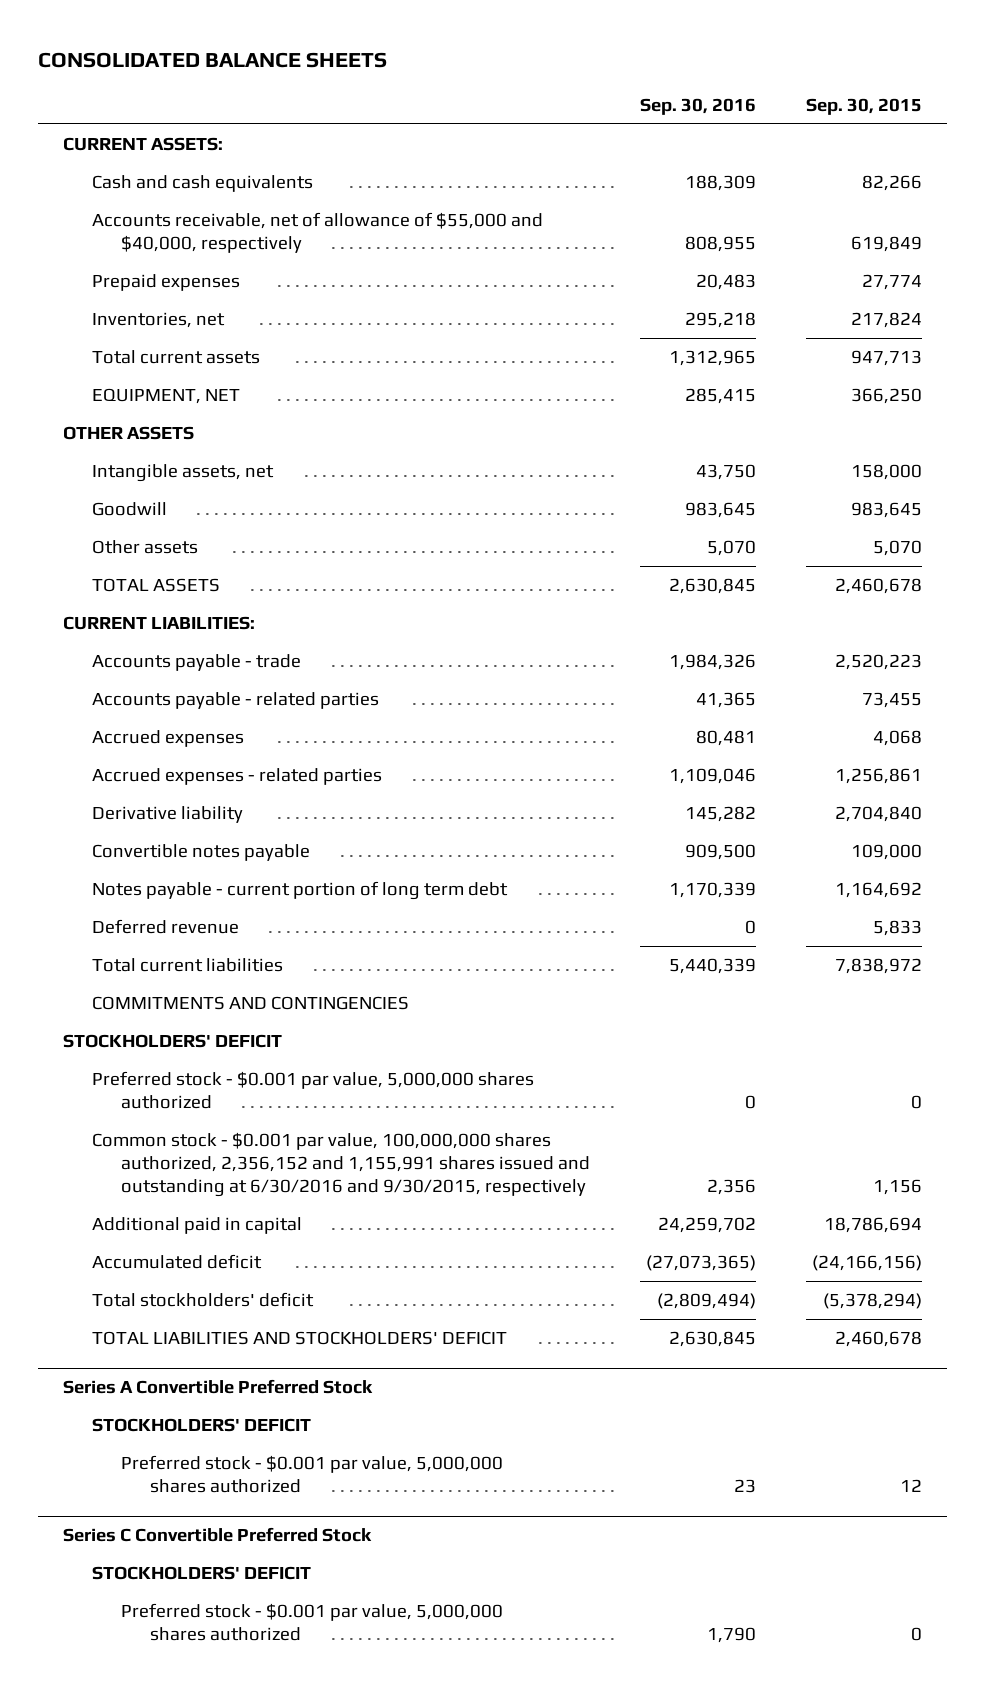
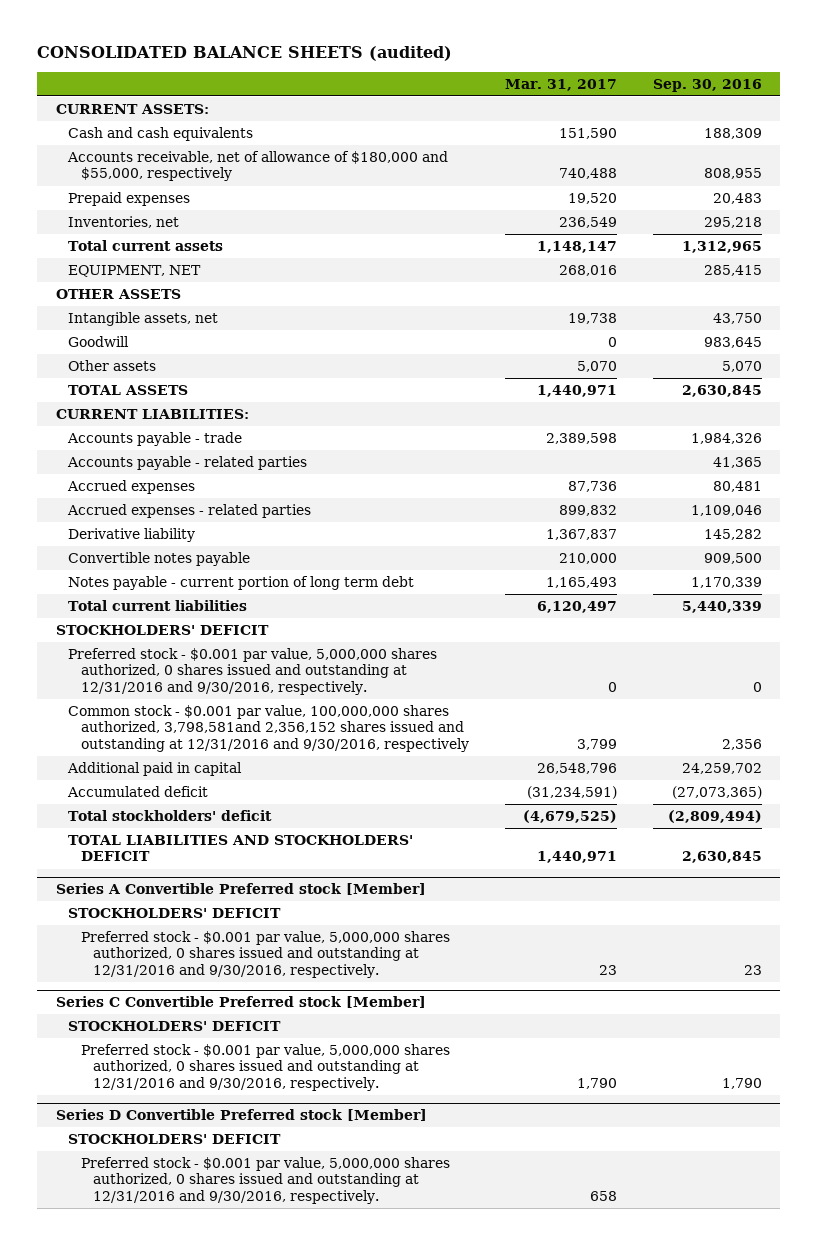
[38,52,388,69] CONSOLIDATED BALANCE SHEETS -> [37,46,453,62] CONSOLIDATED BALANCE SHEETS (audited)
[805,97,922,115] Sep. 30, 2015 -> none
none -> [504,78,617,91] Mar. 31, 2017
[92,211,544,253] Accounts receivable, net of allowance of $55,000 and $40,000, respectively -> [67,150,449,182] Accounts receivable, net of allowance of $180,000 and $55,000, respectively
[92,918,240,934] Deferred revenue -> none
[92,995,410,1010] COMMITMENTS AND CONTINGENCIES -> none
[92,1070,535,1109] Preferred stock - $0.001 par value, 5,000,000 shares authorized -> [68,647,438,696] Preferred stock - $0.001 par value, 5,000,000 shares authorized, 0 shares issued and outstanding at 12/31/2016 and 9/30/2016, respectively.
[92,1131,591,1197] Common stock - $0.001 par value, 100,000,000 shares authorized, 2,356,152 and 1,155,991 shares issued and outstanding at 6/30/2016 and 9/30/2015, respectively -> [68,704,469,753] Common stock - $0.001 par value, 100,000,000 shares authorized, 3,798,581and 2,356,152 shares issued and outstanding at 12/31/2016 and 9/30/2016, respectively
[63,1379,374,1395] Series A Convertible Preferred Stock -> [55,883,426,896] Series A Convertible Preferred stock [Member]
[121,1454,504,1493] Preferred stock - $0.001 par value, 5,000,000 shares authorized -> [80,930,450,979] Preferred stock - $0.001 par value, 5,000,000 shares authorized, 0 shares issued and outstanding at 12/31/2016 and 9/30/2016, respectively.
[63,1527,373,1543] Series C Convertible Preferred Stock -> [55,996,426,1009] Series C Convertible Preferred stock [Member]
[121,1602,504,1641] Preferred stock - $0.001 par value, 5,000,000 shares authorized -> [80,1043,450,1092] Preferred stock - $0.001 par value, 5,000,000 shares authorized, 0 shares issued and outstanding at 12/31/2016 and 9/30/2016, respectively.
none -> [55,1109,427,1122] Series D Convertible Preferred stock [Member]
none -> [68,1133,282,1144] STOCKHOLDERS' DEFICIT
none -> [80,1156,450,1205] Preferred stock - $0.001 par value, 5,000,000 shares authorized, 0 shares issued and outstanding at 12/31/2016 and 9/30/2016, respectively.

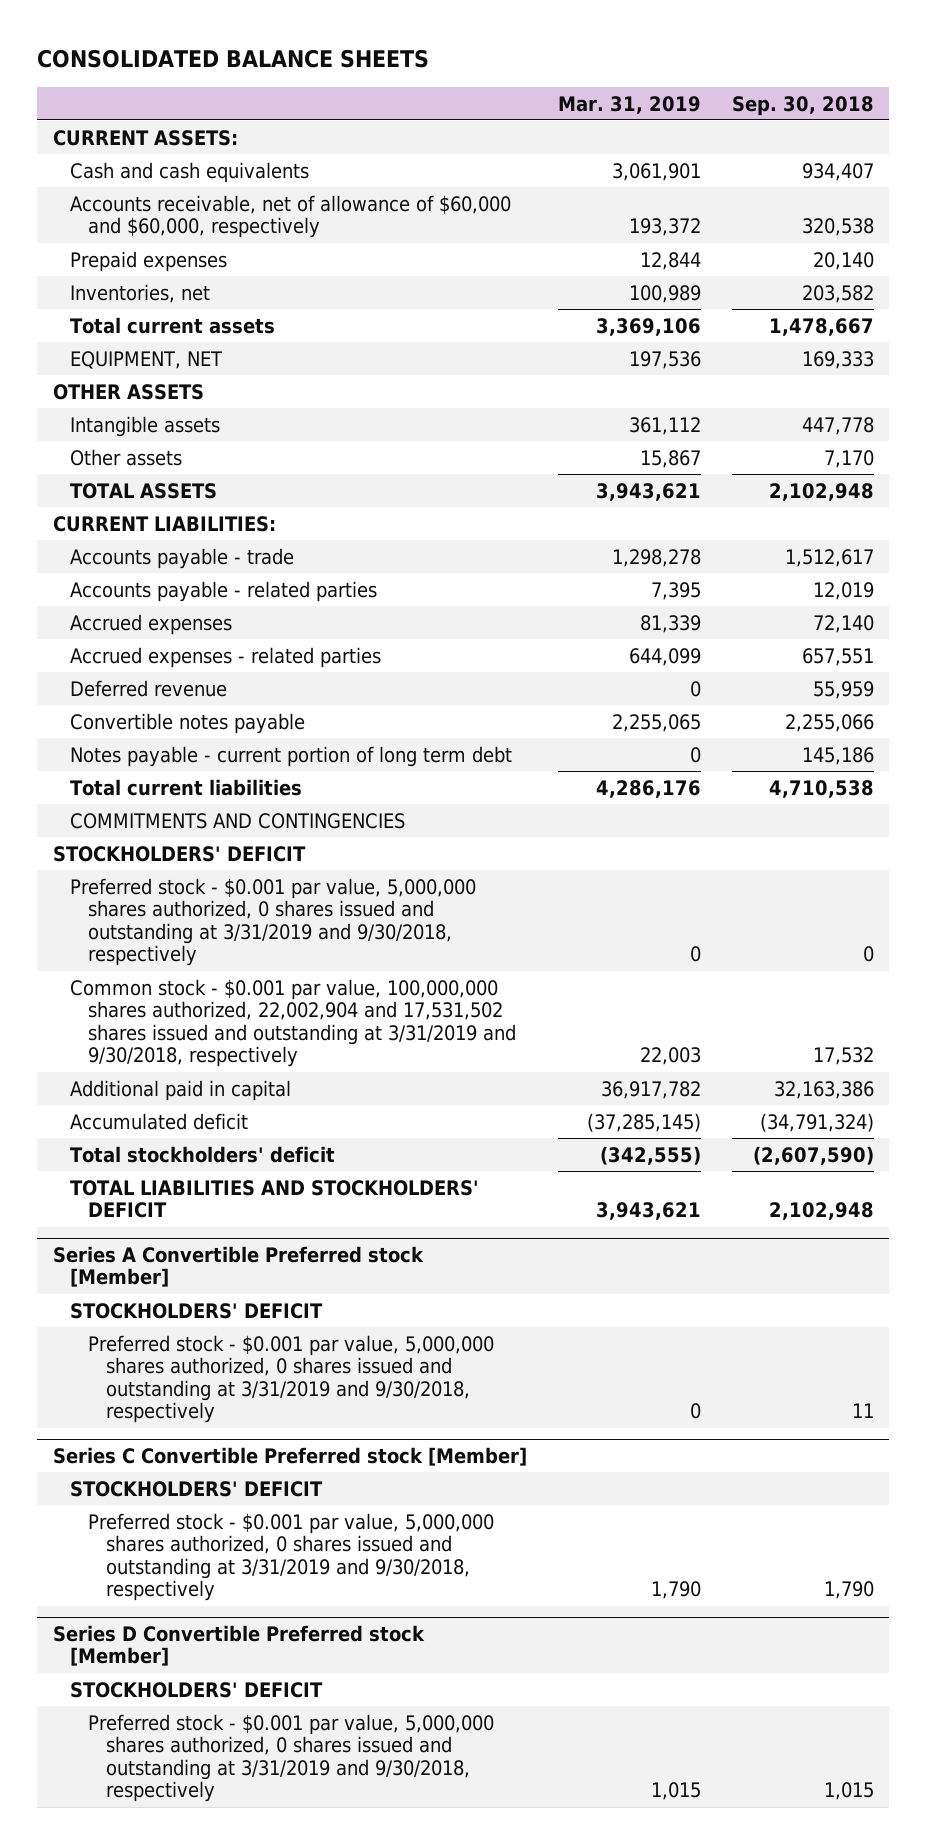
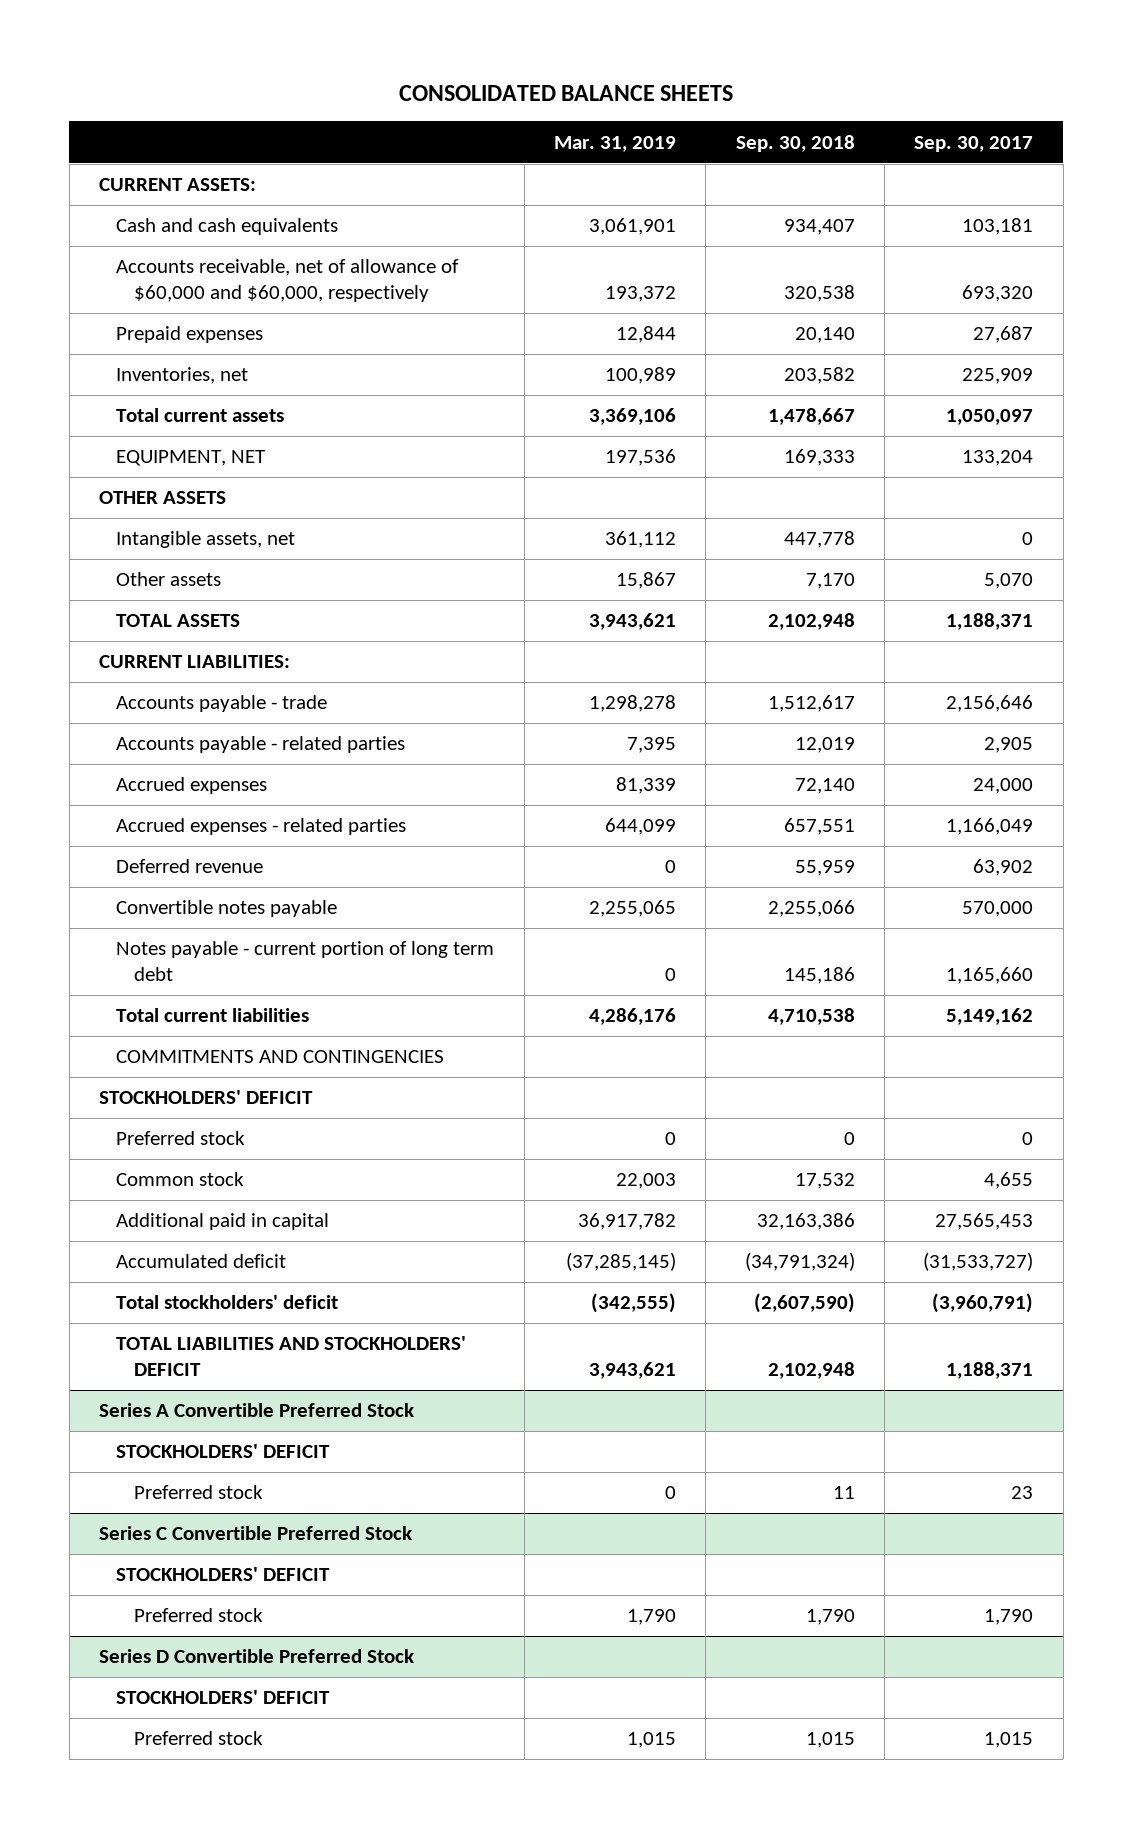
none -> [914,135,1034,152] Sep. 30, 2017
[70,415,221,437] Intangible assets -> [116,531,296,549] Intangible assets, net
[70,877,477,967] Preferred stock - $0.001 par value, 5,000,000 shares authorized, 0 shares issued and outstanding at 3/31/2019 and 9/30/2018, respectively -> [116,1131,246,1146] Preferred stock
[70,978,517,1068] Common stock - $0.001 par value, 100,000,000 shares authorized, 22,002,904 and 17,531,502 shares issued and outstanding at 3/31/2019 and 9/30/2018, respectively -> [116,1172,245,1187] Common stock
[52,1245,424,1288] Series A Convertible Preferred stock [Member] -> [98,1403,414,1418] Series A Convertible Preferred Stock
[88,1334,495,1424] Preferred stock - $0.001 par value, 5,000,000 shares authorized, 0 shares issued and outstanding at 3/31/2019 and 9/30/2018, respectively -> [134,1485,264,1500] Preferred stock
[52,1446,527,1466] Series C Convertible Preferred stock [Member] -> [98,1526,412,1541] Series C Convertible Preferred Stock
[88,1512,495,1602] Preferred stock - $0.001 par value, 5,000,000 shares authorized, 0 shares issued and outstanding at 3/31/2019 and 9/30/2018, respectively -> [134,1608,264,1623] Preferred stock
[52,1624,425,1667] Series D Convertible Preferred stock [Member] -> [98,1649,414,1664] Series D Convertible Preferred Stock
[88,1713,495,1803] Preferred stock - $0.001 par value, 5,000,000 shares authorized, 0 shares issued and outstanding at 3/31/2019 and 9/30/2018, respectively -> [134,1731,264,1746] Preferred stock

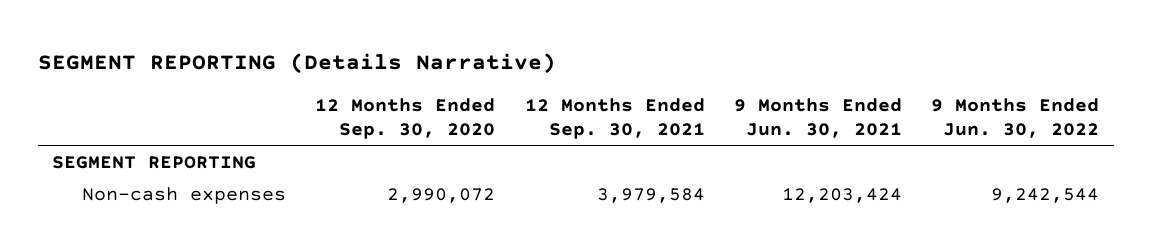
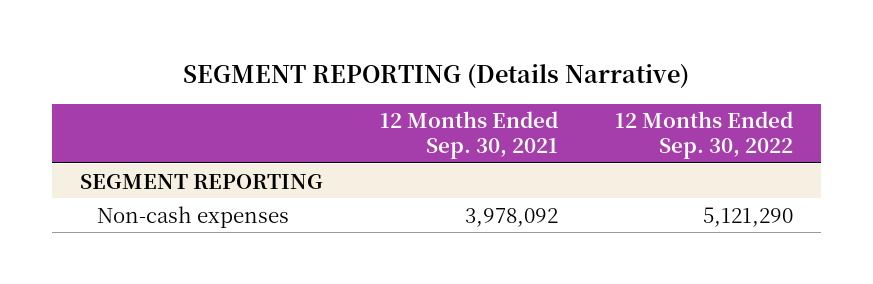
[315,98,496,140] 12 Months Ended Sep. 30, 2020 -> none
[733,98,902,139] 9 Months Ended Jun. 30, 2021 -> none
[931,98,1100,139] 9 Months Ended Jun. 30, 2022 -> none
none -> [614,111,793,159] 12 Months Ended Sep. 30, 2022
[596,188,705,204] 3,979,584 -> [464,207,558,227] 3,978,092

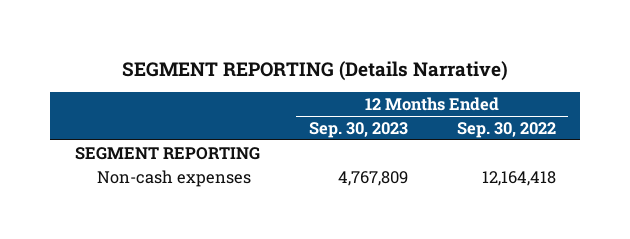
[379,111,558,159] 12 Months Ended Sep. 30, 2021 -> none
none -> [308,121,408,138] Sep. 30, 2023
[702,206,793,227] 5,121,290 -> [481,170,556,186] 12,164,418

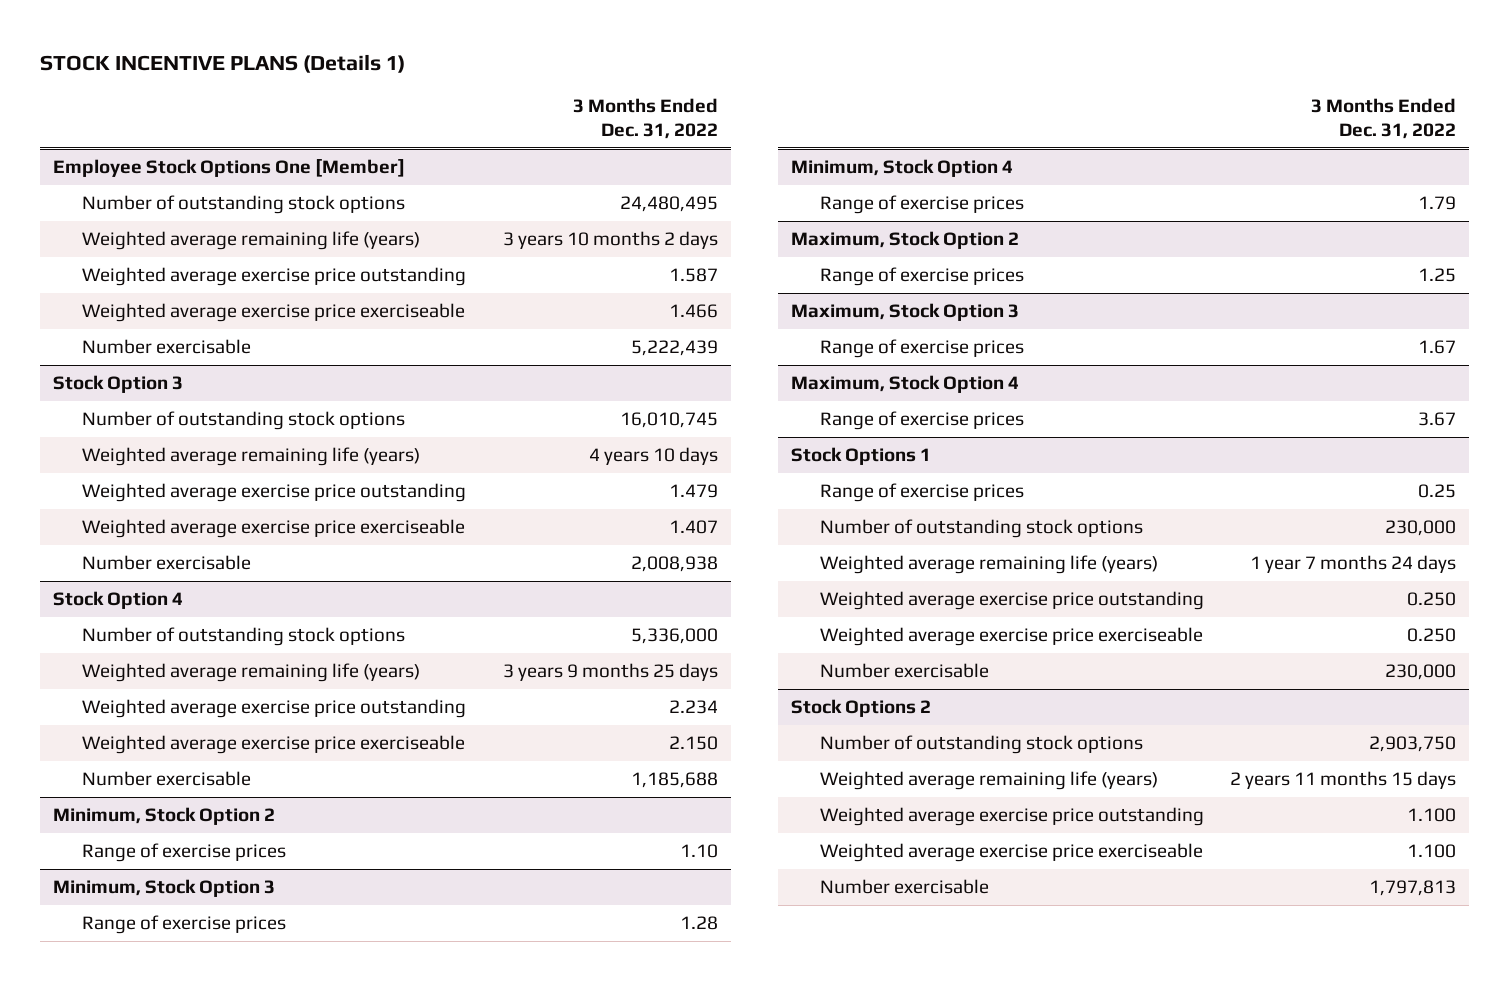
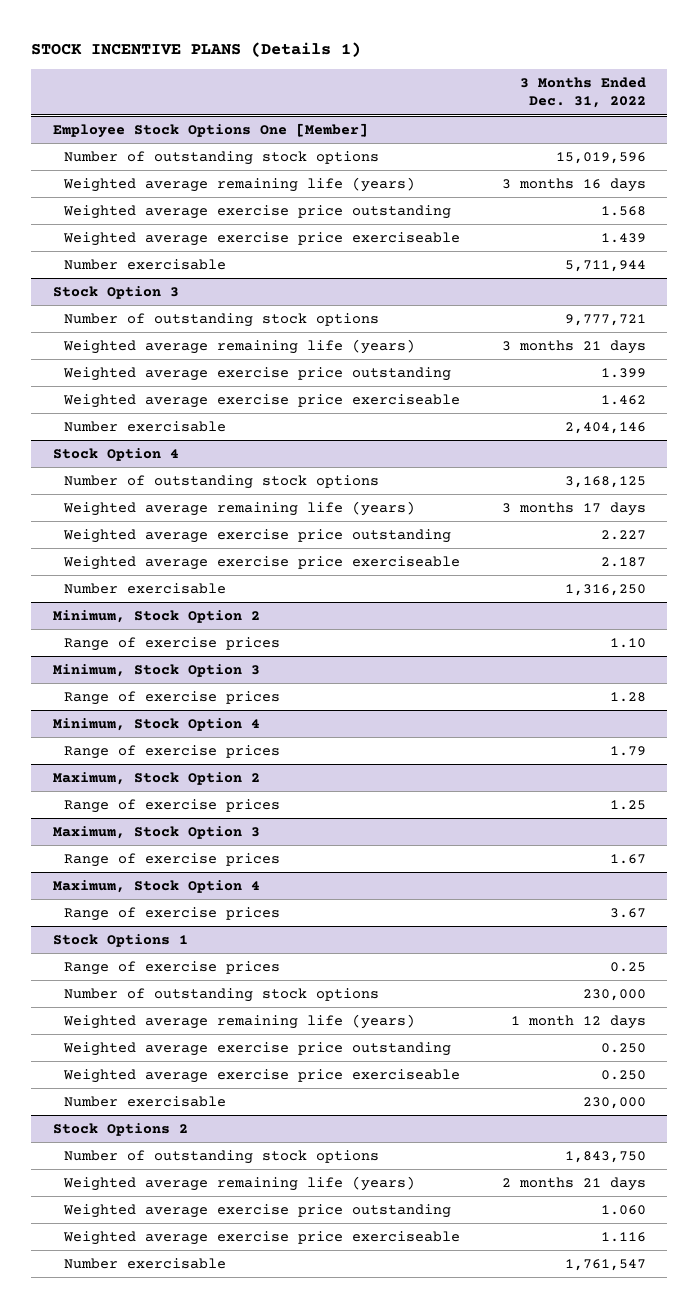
[620,196,719,213] 24,480,495 -> [556,151,647,164] 15,019,596
[503,231,719,250] 3 years 10 months 2 days -> [502,177,647,192] 3 months 16 days
[669,268,719,283] 1.587 -> [601,205,647,216] 1.568
[669,304,719,319] 1.466 -> [601,232,647,243] 1.439
[631,340,719,357] 5,222,439 -> [565,259,647,272] 5,711,944
[620,412,719,429] 16,010,745 -> [565,313,647,326] 9,777,721
[589,447,719,466] 4 years 10 days -> [502,339,647,354] 3 months 21 days
[669,484,719,499] 1.479 -> [601,367,647,378] 1.399
[669,520,719,535] 1.407 -> [601,394,647,405] 1.462
[631,556,719,573] 2,008,938 -> [565,421,647,434] 2,404,146
[631,628,719,645] 5,336,000 -> [565,475,647,488] 3,168,125
[503,663,719,682] 3 years 9 months 25 days -> [502,501,647,516] 3 months 17 days
[669,700,719,715] 2.234 -> [601,529,647,540] 2.227
[669,736,719,751] 2.150 -> [601,556,647,567] 2.187
[631,772,719,789] 1,185,688 -> [565,583,647,596] 1,316,250
[1250,555,1457,574] 1 year 7 months 24 days -> [511,1014,647,1029] 1 month 12 days
[1369,736,1457,753] 2,903,750 -> [565,1150,647,1163] 1,843,750
[1230,771,1457,790] 2 years 11 months 15 days -> [502,1176,647,1191] 2 months 21 days
[1407,808,1457,823] 1.100 -> [601,1204,647,1215] 1.060
[1407,844,1457,859] 1.100 -> [601,1231,647,1242] 1.116
[1369,880,1457,897] 1,797,813 -> [565,1258,647,1271] 1,761,547

